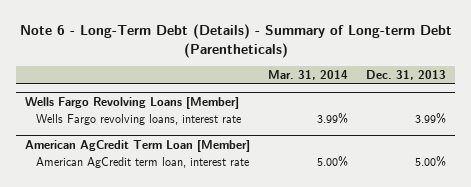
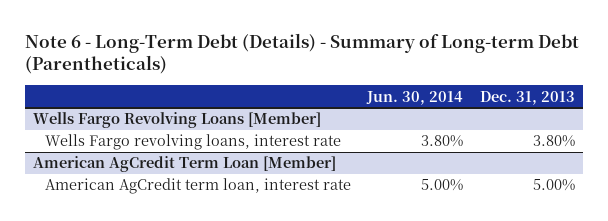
[268,70,349,81] Mar. 31, 2014 -> none
none -> [366,90,464,105] Jun. 30, 2014
[415,113,447,125] 3.99% -> [533,135,576,148] 3.80%

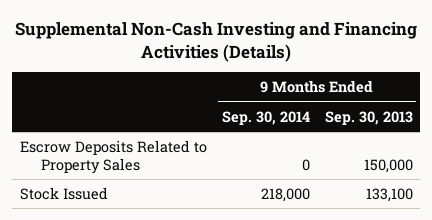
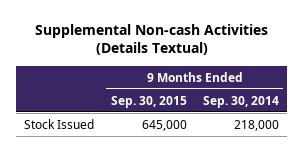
[15,21,418,62] Supplemental Non-Cash Investing and Financing Activities (Details) -> [34,23,268,56] Supplemental Non-cash Activities (Details Textual)
[324,110,413,125] Sep. 30, 2013 -> none
none -> [110,95,187,108] Sep. 30, 2015
[19,139,207,174] Escrow Deposits Related to Property Sales -> none

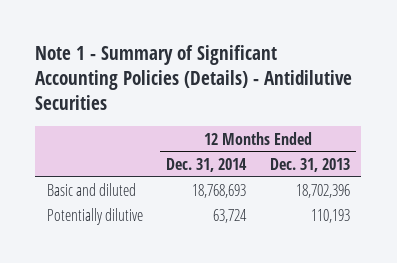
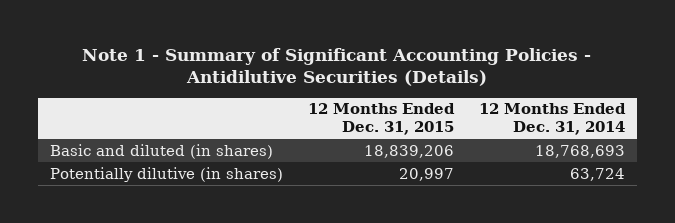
[35,45,353,111] Note 1 - Summary of Significant Accounting Policies (Details) - Antidilutive Securities -> [82,47,592,87] Note 1 - Summary of Significant Accounting Policies - Antidilutive Securities (Details)
[269,158,350,173] Dec. 31, 2013 -> none
none -> [307,103,455,136] 12 Months Ended Dec. 31, 2015
[46,183,136,197] Basic and diluted -> [50,143,274,159] Basic and diluted (in shares)
[46,208,143,226] Potentially dilutive -> [50,166,284,182] Potentially dilutive (in shares)

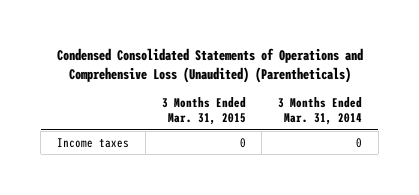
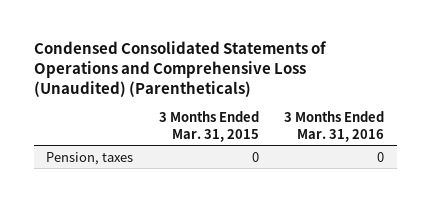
[278,97,363,126] 3 Months Ended Mar. 31, 2014 -> none
none -> [283,111,384,143] 3 Months Ended Mar. 31, 2016
[57,138,130,149] Income taxes -> [46,151,134,165] Pension, taxes

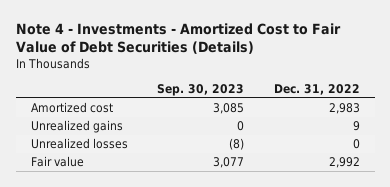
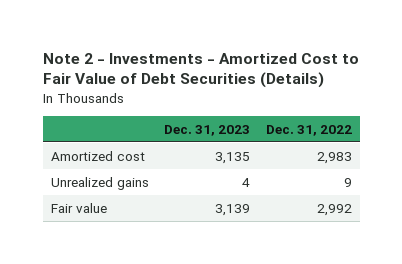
[15,22,341,54] Note 4 - Investments - Amortized Cost to Fair Value of Debt Securities (Details) -> [42,52,359,89] Note 2 - Investments - Amortized Cost to Fair Value of Debt Securities (Details)
[157,83,245,96] Sep. 30, 2023 -> none
none -> [164,124,251,136] Dec. 31, 2023
[30,138,128,150] Unrealized losses -> none

